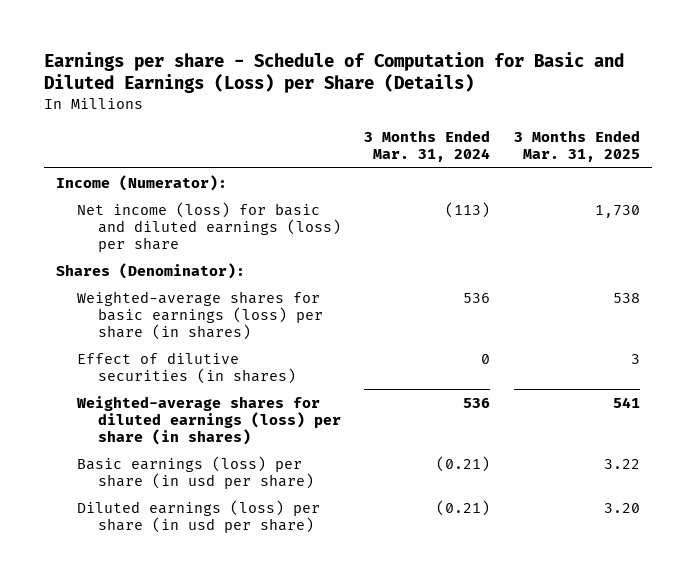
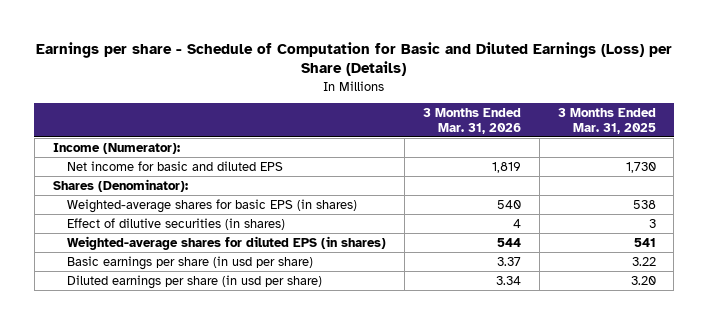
[364,130,491,163] 3 Months Ended Mar. 31, 2024 -> none
none -> [422,107,521,134] 3 Months Ended Mar. 31, 2026
[76,201,341,252] Net income (loss) for basic and diluted earnings (loss) per share -> [67,160,284,171] Net income for basic and diluted EPS
[76,290,323,340] Weighted-average shares for basic earnings (loss) per share (in shares) -> [67,198,358,213] Weighted-average shares for basic EPS (in shares)
[75,395,341,445] Weighted-average shares for diluted earnings (loss) per share (in shares) -> [67,235,387,250] Weighted-average shares for diluted EPS (in shares)
[76,455,314,489] Basic earnings (loss) per share (in usd per share) -> [67,255,314,270] Basic earnings per share (in usd per share)
[76,499,320,533] Diluted earnings (loss) per share (in usd per share) -> [67,274,323,289] Diluted earnings per share (in usd per share)

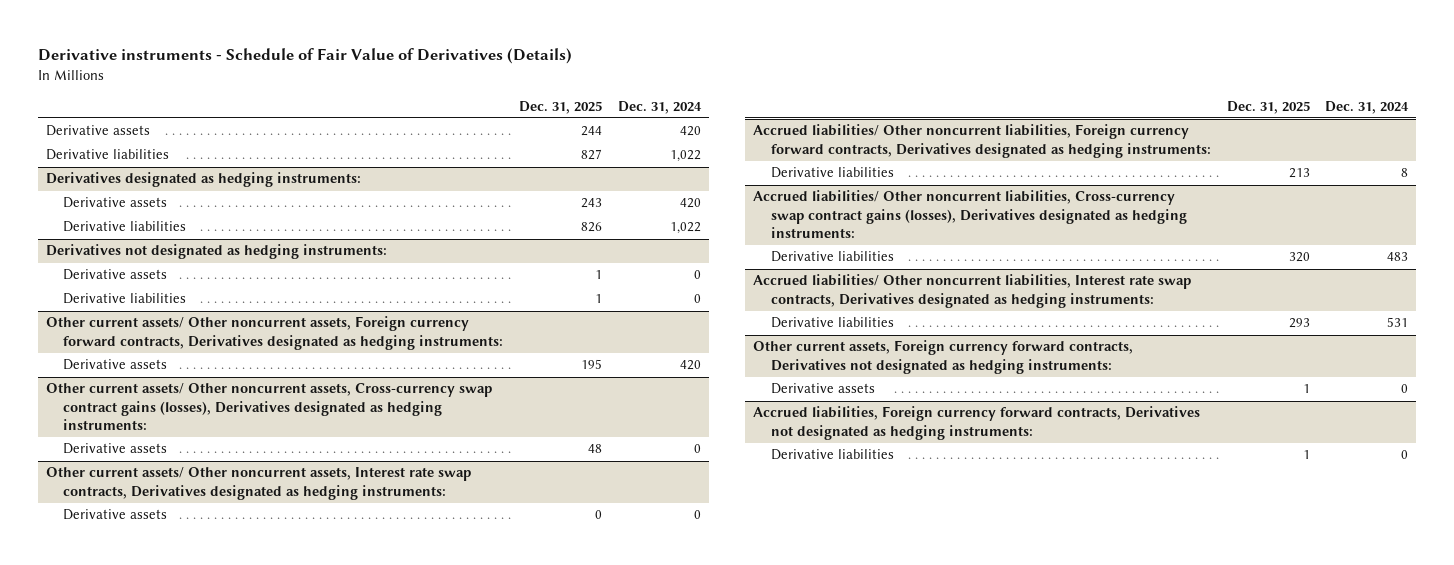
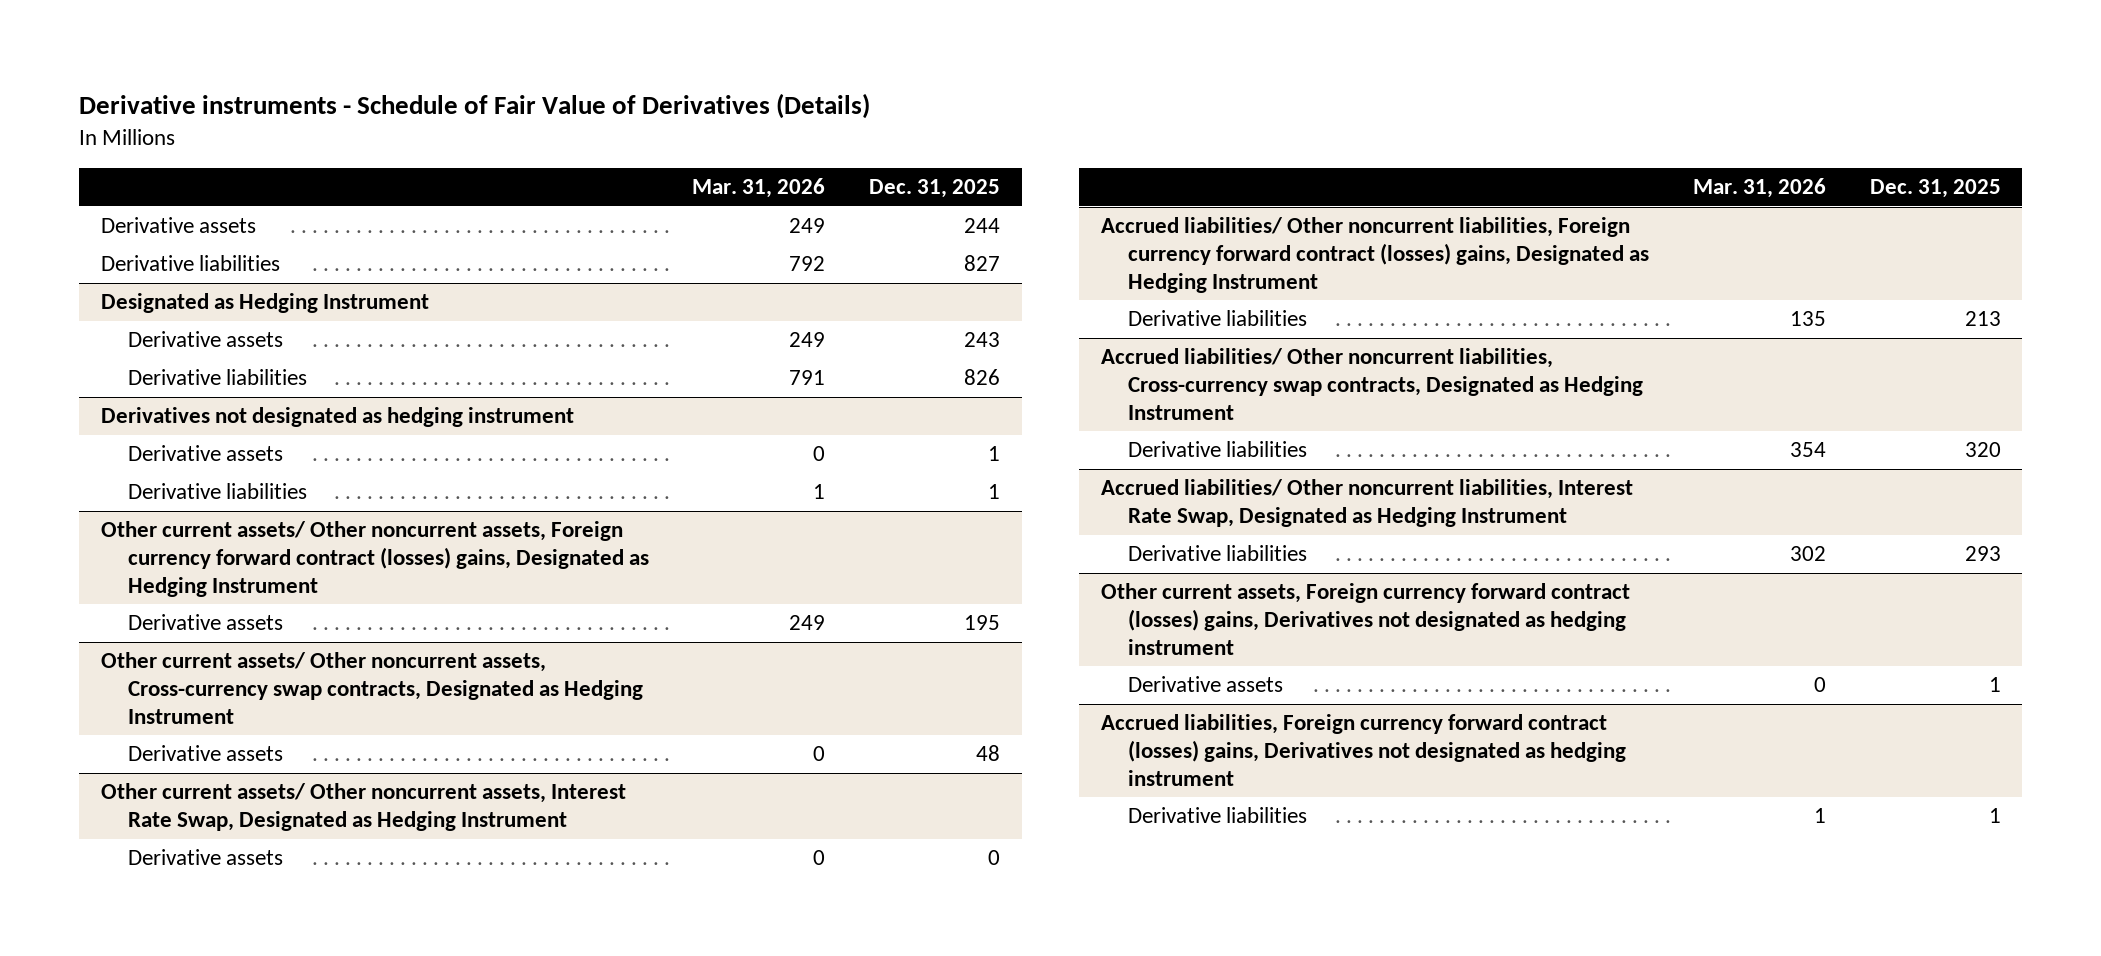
[617,100,702,114] Dec. 31, 2024 -> none
none -> [692,178,826,199] Mar. 31, 2026
[45,172,361,188] Derivatives designated as hedging instruments: -> [100,293,429,314] Designated as Hedging Instrument
[45,244,387,260] Derivatives not designated as hedging instruments: -> [100,407,574,428] Derivatives not designated as hedging instrument
[45,316,504,350] Other current assets/ Other noncurrent assets, Foreign currency forward contracts, Derivatives designated as hedging instruments: -> [100,521,649,597] Other current assets/ Other noncurrent assets, Foreign currency forward contract (losses) gains, Designated as Hedging Instrument
[45,383,492,430] Other current assets/ Other noncurrent assets, Cross-currency swap contract gains (losses), Derivatives designated as hedging instruments: -> [100,652,643,724] Other current assets/ Other noncurrent assets, Cross-currency swap contracts, Designated as Hedging Instrument
[45,467,471,500] Other current assets/ Other noncurrent assets, Interest rate swap contracts, Derivatives designated as hedging instruments: -> [100,783,626,832] Other current assets/ Other noncurrent assets, Interest Rate Swap, Designated as Hedging Instrument
[752,124,1211,158] Accrued liabilities/ Other noncurrent liabilities, Foreign currency forward contracts, Derivatives designated as hedging instruments: -> [1100,217,1650,293] Accrued liabilities/ Other noncurrent liabilities, Foreign currency forward contract (losses) gains, Designated as Hedging Instrument
[752,190,1187,238] Accrued liabilities/ Other noncurrent liabilities, Cross-currency swap contract gains (losses), Derivatives designated as hedging instruments: -> [1100,348,1644,420] Accrued liabilities/ Other noncurrent liabilities, Cross-currency swap contracts, Designated as Hedging Instrument
[752,274,1191,308] Accrued liabilities/ Other noncurrent liabilities, Interest rate swap contracts, Derivatives designated as hedging instruments: -> [1100,479,1633,528] Accrued liabilities/ Other noncurrent liabilities, Interest Rate Swap, Designated as Hedging Instrument
[752,340,1133,374] Other current assets, Foreign currency forward contracts, Derivatives not designated as hedging instruments: -> [1100,583,1630,655] Other current assets, Foreign currency forward contract (losses) gains, Derivatives not designated as hedging instrument
[752,406,1200,440] Accrued liabilities, Foreign currency forward contracts, Derivatives not designated as hedging instruments: -> [1100,714,1627,786] Accrued liabilities, Foreign currency forward contract (losses) gains, Derivatives not designated as hedging instrument

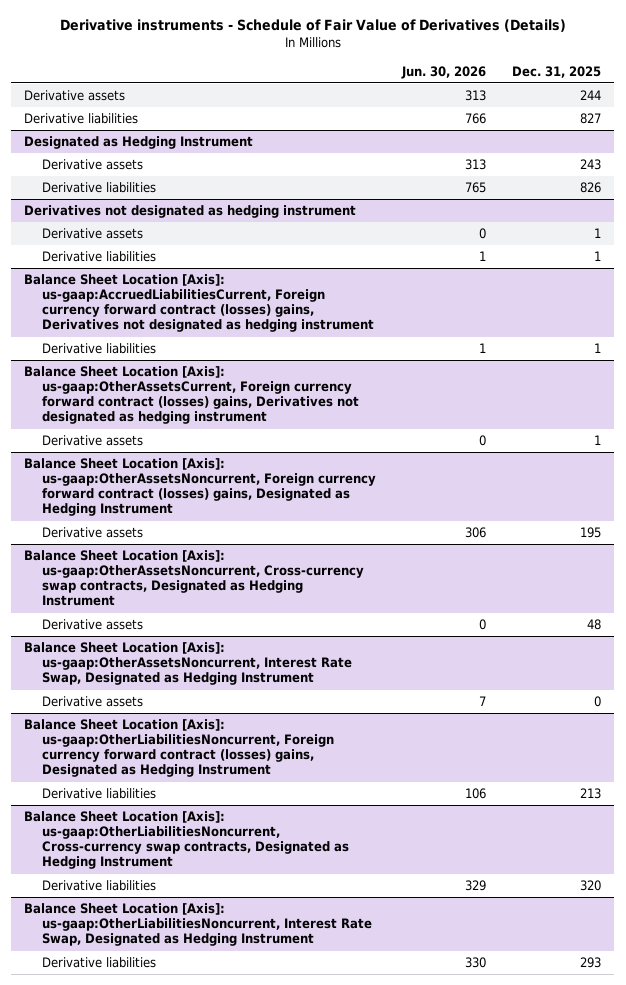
[692,178,826,199] Mar. 31, 2026 -> none
none -> [401,65,487,79] Jun. 30, 2026
[100,521,649,597] Other current assets/ Other noncurrent assets, Foreign currency forward contract (losses) gains, Designated as Hedging Instrument -> none
none -> [24,274,374,333] Balance Sheet Location [Axis]: us-gaap:AccruedLiabilitiesCurrent, Foreign currency forward contract (losses) gains, Derivatives not designated as hedging instrument
none -> [41,343,156,355] Derivative liabilities
none -> [24,366,359,425] Balance Sheet Location [Axis]: us-gaap:OtherAssetsCurrent, Foreign currency forward contract (losses) gains, Derivatives not designated as hedging instrument
none -> [41,435,143,447] Derivative assets
none -> [24,458,376,517] Balance Sheet Location [Axis]: us-gaap:OtherAssetsNoncurrent, Foreign currency forward contract (losses) gains, Designated as Hedging Instrument
[100,652,643,724] Other current assets/ Other noncurrent assets, Cross-currency swap contracts, Designated as Hedging Instrument -> none
none -> [24,550,364,607] Balance Sheet Location [Axis]: us-gaap:OtherAssetsNoncurrent, Cross-currency swap contracts, Designated as Hedging Instrument
[100,783,626,832] Other current assets/ Other noncurrent assets, Interest Rate Swap, Designated as Hedging Instrument -> none
none -> [24,642,352,686] Balance Sheet Location [Axis]: us-gaap:OtherAssetsNoncurrent, Interest Rate Swap, Designated as Hedging Instrument
[1100,217,1650,293] Accrued liabilities/ Other noncurrent liabilities, Foreign currency forward contract (losses) gains, Designated as Hedging Instrument -> none
none -> [24,719,334,778] Balance Sheet Location [Axis]: us-gaap:OtherLiabilitiesNoncurrent, Foreign currency forward contract (losses) gains, Designated as Hedging Instrument
[1100,348,1644,420] Accrued liabilities/ Other noncurrent liabilities, Cross-currency swap contracts, Designated as Hedging Instrument -> none
none -> [24,811,349,870] Balance Sheet Location [Axis]: us-gaap:OtherLiabilitiesNoncurrent, Cross-currency swap contracts, Designated as Hedging Instrument
[1100,479,1633,528] Accrued liabilities/ Other noncurrent liabilities, Interest Rate Swap, Designated as Hedging Instrument -> none
none -> [24,903,372,947] Balance Sheet Location [Axis]: us-gaap:OtherLiabilitiesNoncurrent, Interest Rate Swap, Designated as Hedging Instrument
[1100,583,1630,655] Other current assets, Foreign currency forward contract (losses) gains, Derivatives not designated as hedging instrument -> none
[1128,676,1284,693] Derivative assets -> none
[1100,714,1627,786] Accrued liabilities, Foreign currency forward contract (losses) gains, Derivatives not designated as hedging instrument -> none
[1128,807,1308,824] Derivative liabilities -> none

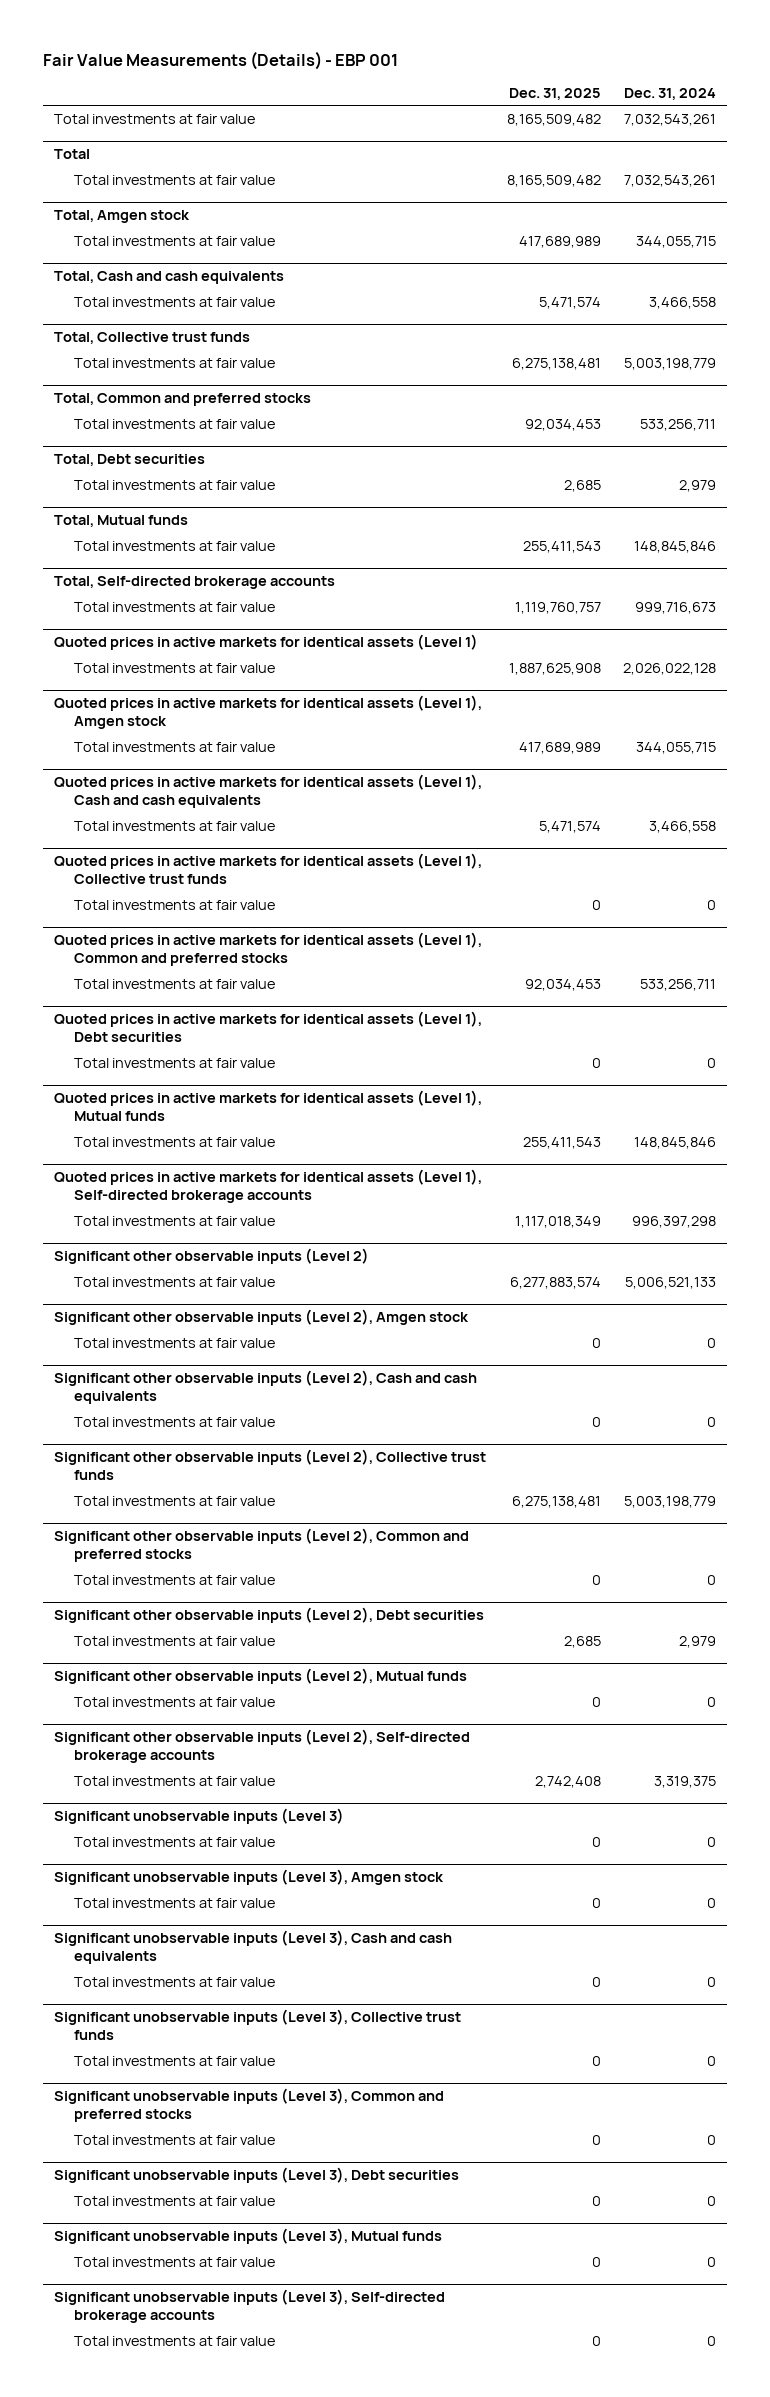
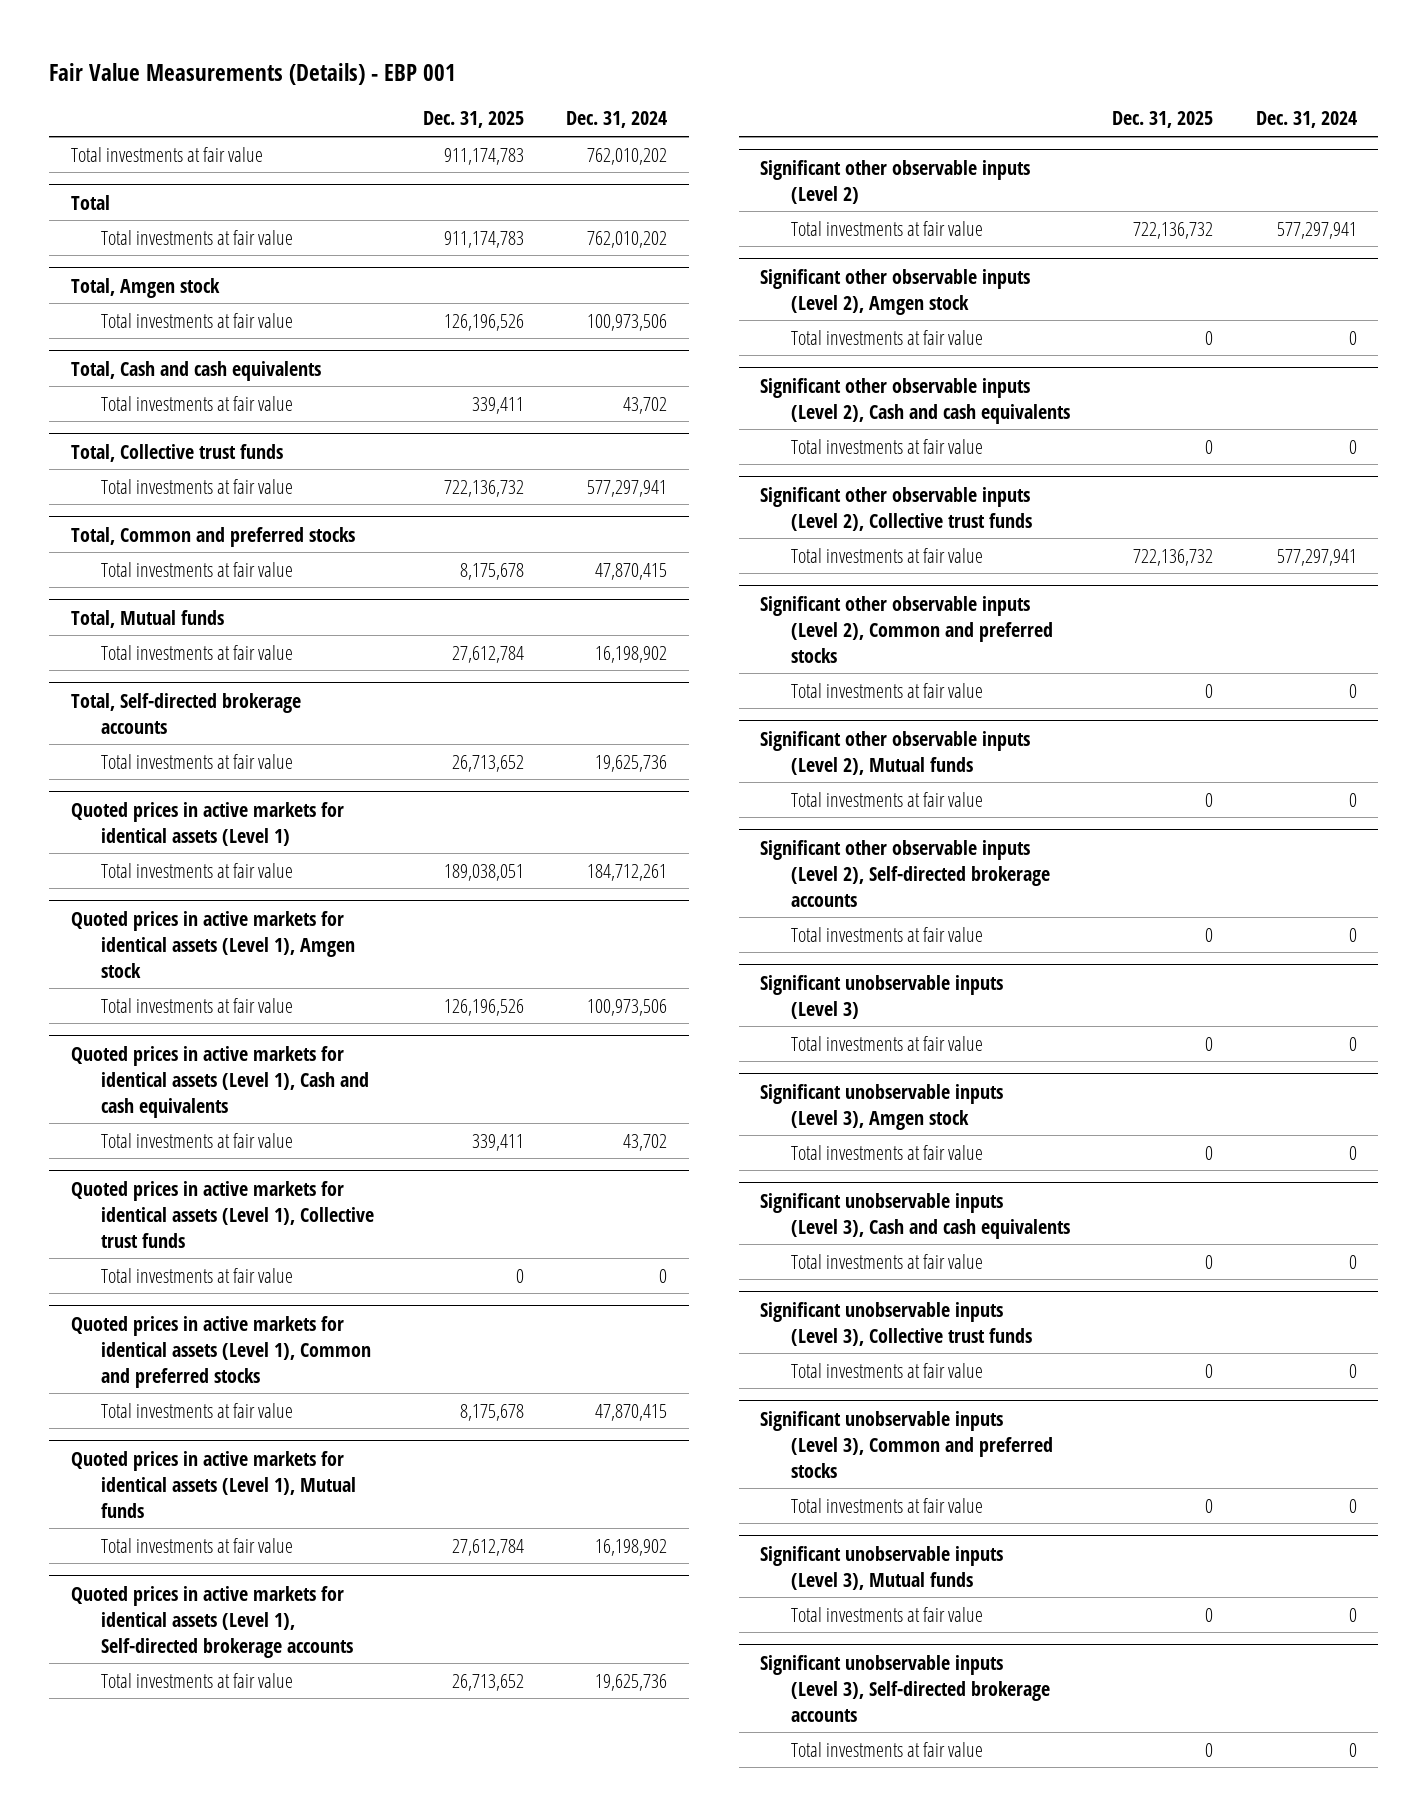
[507,114,602,127] 8,165,509,482 -> [443,147,524,165] 911,174,783
[623,114,716,127] 7,032,543,261 -> [587,147,668,165] 762,010,202
[507,175,602,188] 8,165,509,482 -> [443,230,524,248] 911,174,783
[623,175,716,188] 7,032,543,261 -> [587,230,668,248] 762,010,202
[519,236,602,249] 417,689,989 -> [443,313,524,331] 126,196,526
[635,236,716,249] 344,055,715 -> [587,313,668,331] 100,973,506
[539,297,602,310] 5,471,574 -> [471,396,524,414] 339,411
[648,297,716,310] 3,466,558 -> [623,396,668,414] 43,702
[512,358,602,371] 6,275,138,481 -> [443,479,524,497] 722,136,732
[623,358,716,371] 5,003,198,779 -> [587,479,668,497] 577,297,941
[53,454,205,467] Total, Debt securities -> none
[73,480,275,491] Total investments at fair value -> none
[525,419,602,432] 92,034,453 -> [459,562,524,580] 8,175,678
[639,419,716,432] 533,256,711 -> [595,562,668,580] 47,870,415
[523,541,602,554] 255,411,543 -> [451,645,524,663] 27,612,784
[633,541,716,554] 148,845,846 -> [595,645,668,663] 16,198,902
[515,602,602,615] 1,119,760,757 -> [451,754,524,772] 26,713,652
[634,602,716,615] 999,716,673 -> [595,754,668,772] 19,625,736
[509,663,602,676] 1,887,625,908 -> [443,863,524,881] 189,038,051
[622,663,716,676] 2,026,022,128 -> [587,863,668,881] 184,712,261
[519,742,602,755] 417,689,989 -> [443,998,524,1016] 126,196,526
[635,742,716,755] 344,055,715 -> [587,998,668,1016] 100,973,506
[539,821,602,834] 5,471,574 -> [471,1133,524,1151] 339,411
[648,821,716,834] 3,466,558 -> [623,1133,668,1151] 43,702
[53,1011,482,1043] Quoted prices in active markets for identical assets (Level 1), Debt securities -> none
[73,1058,275,1069] Total investments at fair value -> none
[525,979,602,992] 92,034,453 -> [459,1403,524,1421] 8,175,678
[639,979,716,992] 533,256,711 -> [595,1403,668,1421] 47,870,415
[523,1137,602,1150] 255,411,543 -> [451,1538,524,1556] 27,612,784
[633,1137,716,1150] 148,845,846 -> [595,1538,668,1556] 16,198,902
[515,1216,602,1229] 1,117,018,349 -> [451,1673,524,1691] 26,713,652
[631,1216,716,1229] 996,397,298 -> [595,1673,668,1691] 19,625,736
[510,1277,602,1290] 6,277,883,574 -> [1133,221,1214,239] 722,136,732
[624,1277,716,1290] 5,006,521,133 -> [1276,221,1357,239] 577,297,941
[512,1496,602,1509] 6,275,138,481 -> [1133,548,1214,566] 722,136,732
[623,1496,716,1509] 5,003,198,779 -> [1276,548,1357,566] 577,297,941
[53,1607,484,1624] Significant other observable inputs (Level 2), Debt securities -> none
[73,1636,275,1647] Total investments at fair value -> none
[535,1776,602,1789] 2,742,408 -> [1205,927,1214,942] 0
[653,1776,716,1789] 3,319,375 -> [1348,927,1357,942] 0
[53,2167,459,2184] Significant unobservable inputs (Level 3), Debt securities -> none
[73,2196,275,2207] Total investments at fair value -> none

